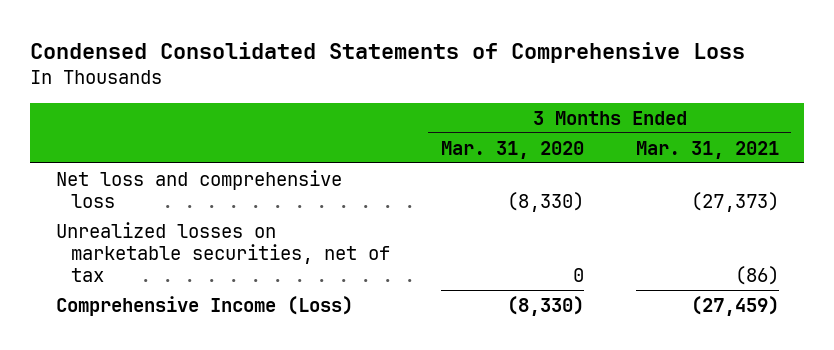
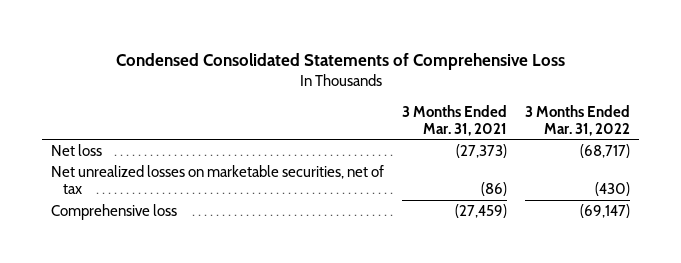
[441,140,585,159] Mar. 31, 2020 -> none
none -> [524,104,630,136] 3 Months Ended Mar. 31, 2022
[55,169,342,208] Net loss and comprehensive loss -> [51,143,103,156] Net loss
[55,221,390,283] Unrealized losses on marketable securities, net of tax -> [51,164,385,195] Net unrealized losses on marketable securities, net of tax
[55,295,353,316] Comprehensive Income (Loss) -> [51,203,178,220] Comprehensive loss

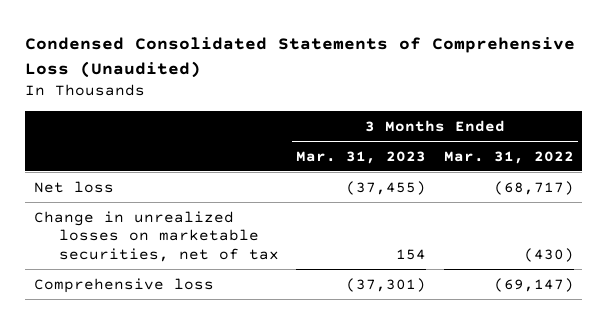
[115,52,565,70] Condensed Consolidated Statements of Comprehensive Loss -> [24,37,575,79] Condensed Consolidated Statements of Comprehensive Loss (Unaudited)
[402,104,508,136] 3 Months Ended Mar. 31, 2021 -> none
none -> [296,150,427,164] Mar. 31, 2023
[51,164,385,195] Net unrealized losses on marketable securities, net of tax -> [33,210,279,262] Change in unrealized losses on marketable securities, net of tax

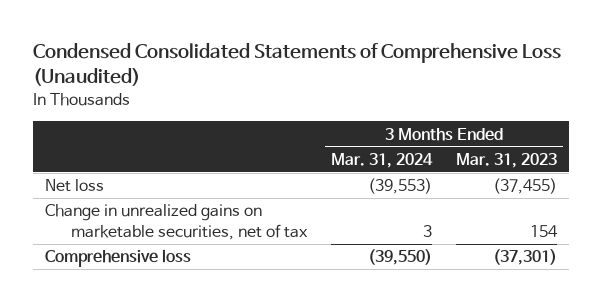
[443,150,574,164] Mar. 31, 2022 -> none
none -> [330,152,433,168] Mar. 31, 2024
[33,210,279,262] Change in unrealized losses on marketable securities, net of tax -> [45,204,308,241] Change in unrealized gains on marketable securities, net of tax

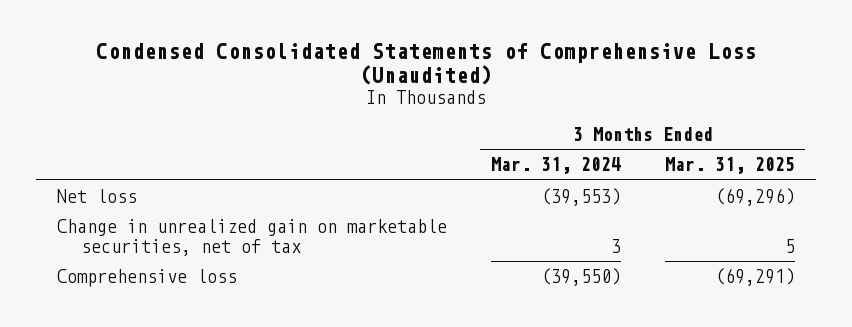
[455,152,557,168] Mar. 31, 2023 -> none
none -> [664,157,795,175] Mar. 31, 2025
[45,204,308,241] Change in unrealized gains on marketable securities, net of tax -> [57,219,448,256] Change in unrealized gain on marketable securities, net of tax

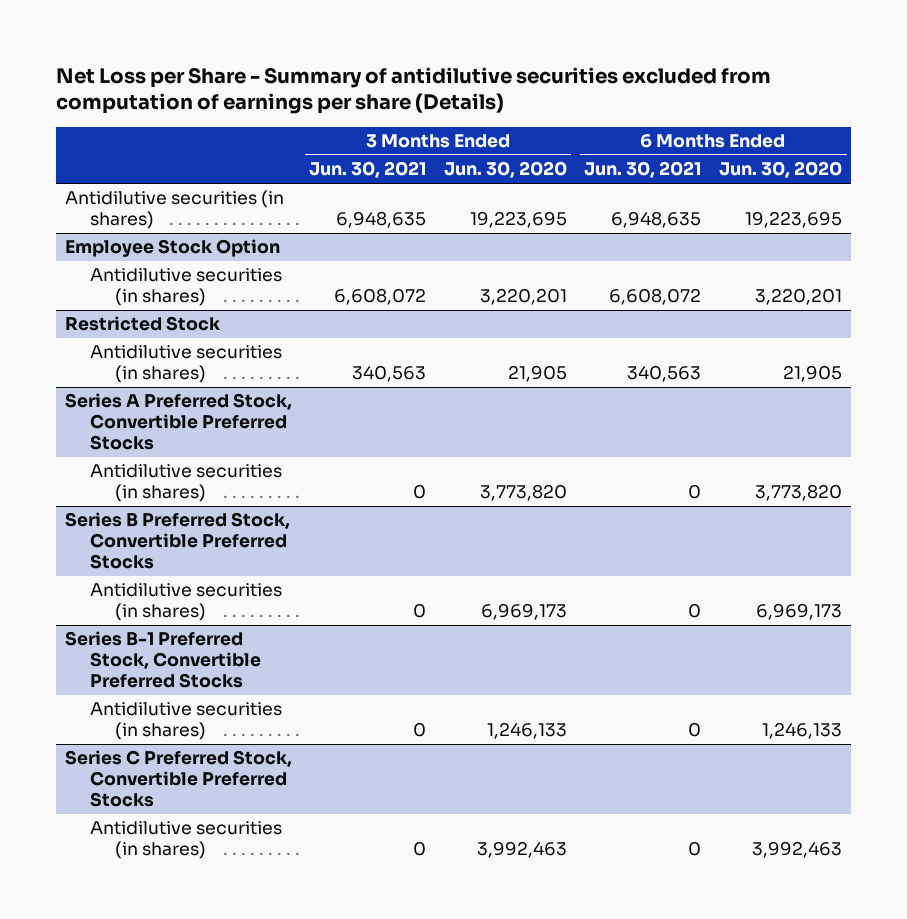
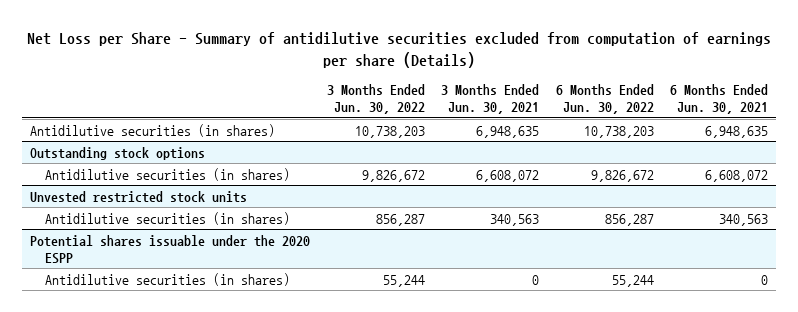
[443,161,567,179] Jun. 30, 2020 -> none
[719,161,843,179] Jun. 30, 2020 -> none
none -> [326,83,425,115] 3 Months Ended Jun. 30, 2022
none -> [555,83,654,115] 6 Months Ended Jun. 30, 2022
[64,239,280,258] Employee Stock Option -> [29,146,205,160] Outstanding stock options
[64,316,221,332] Restricted Stock -> [29,190,247,203] Unvested restricted stock units
[64,393,292,451] Series A Preferred Stock, Convertible Preferred Stocks -> none
[89,464,282,503] Antidilutive securities (in shares) -> none
[64,512,290,570] Series B Preferred Stock, Convertible Preferred Stocks -> none
[89,583,282,622] Antidilutive securities (in shares) -> none
[64,631,261,689] Series B-1 Preferred Stock, Convertible Preferred Stocks -> none
[89,702,282,741] Antidilutive securities (in shares) -> none
[64,750,292,808] Series C Preferred Stock, Convertible Preferred Stocks -> none
none -> [29,234,310,264] Potential shares issuable under the 2020 ESPP

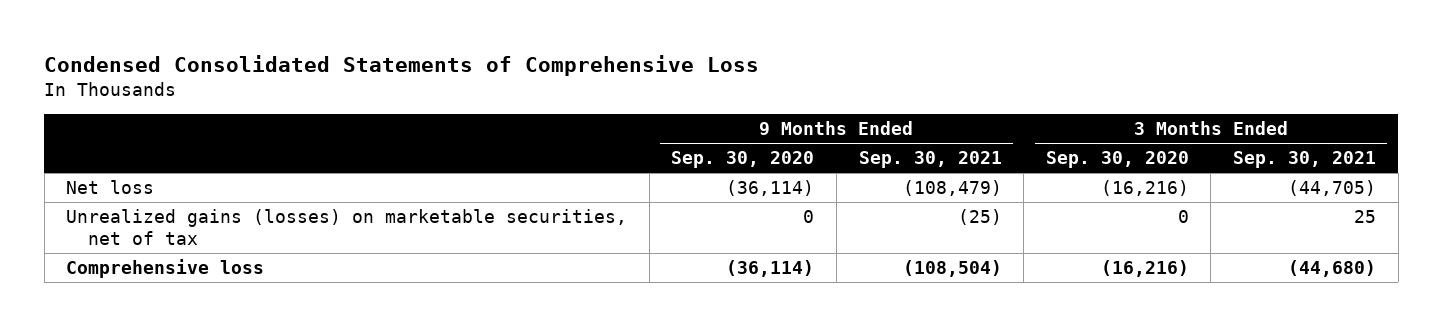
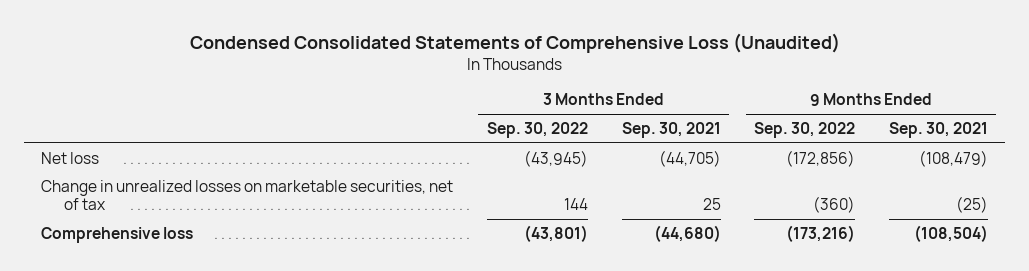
[44,54,760,76] Condensed Consolidated Statements of Comprehensive Loss -> [189,32,840,53] Condensed Consolidated Statements of Comprehensive Loss (Unaudited)
[671,151,815,169] Sep. 30, 2020 -> none
[1045,151,1189,169] Sep. 30, 2020 -> none
none -> [486,121,588,138] Sep. 30, 2022
none -> [754,121,856,138] Sep. 30, 2022
[66,209,628,245] Unrealized gains (losses) on marketable securities, net of tax -> [41,179,454,211] Change in unrealized losses on marketable securities, net of tax

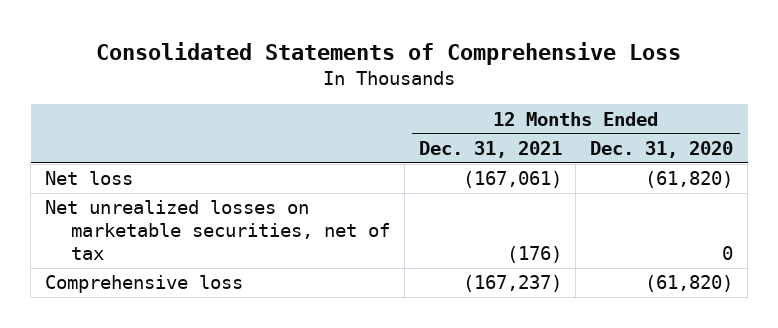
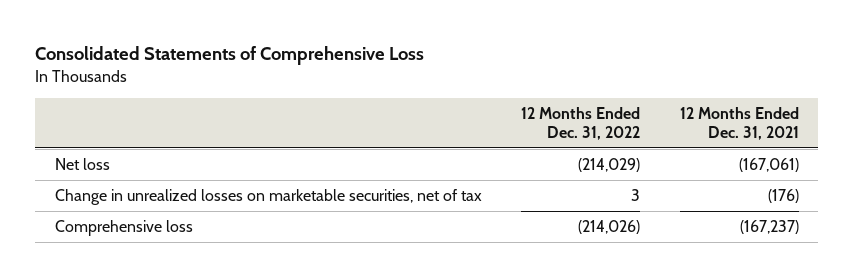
[590,140,734,158] Dec. 31, 2020 -> none
none -> [521,107,641,141] 12 Months Ended Dec. 31, 2022
[44,200,391,260] Net unrealized losses on marketable securities, net of tax -> [55,189,483,206] Change in unrealized losses on marketable securities, net of tax

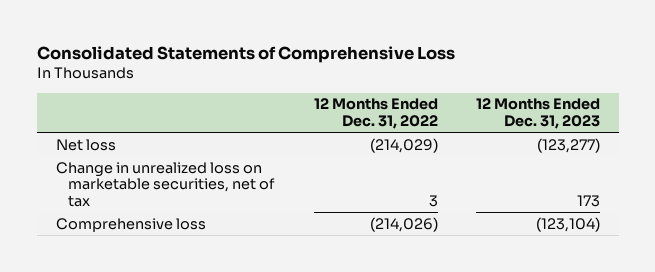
[679,107,799,141] 12 Months Ended Dec. 31, 2021 -> none
none -> [475,98,600,129] 12 Months Ended Dec. 31, 2023
[55,189,483,206] Change in unrealized losses on marketable securities, net of tax -> [55,161,276,208] Change in unrealized loss on marketable securities, net of tax

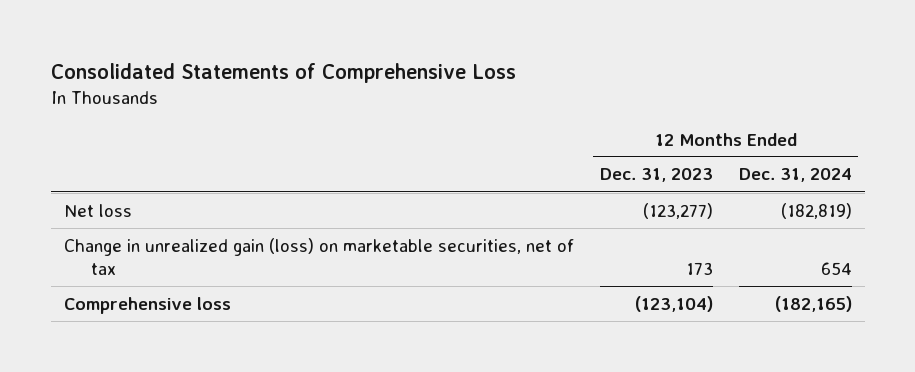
[313,98,438,129] 12 Months Ended Dec. 31, 2022 -> none
none -> [738,168,852,183] Dec. 31, 2024
[55,161,276,208] Change in unrealized loss on marketable securities, net of tax -> [63,237,574,275] Change in unrealized gain (loss) on marketable securities, net of tax

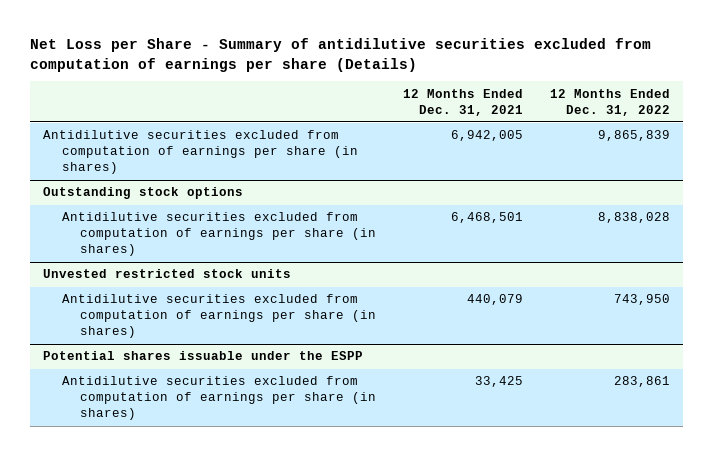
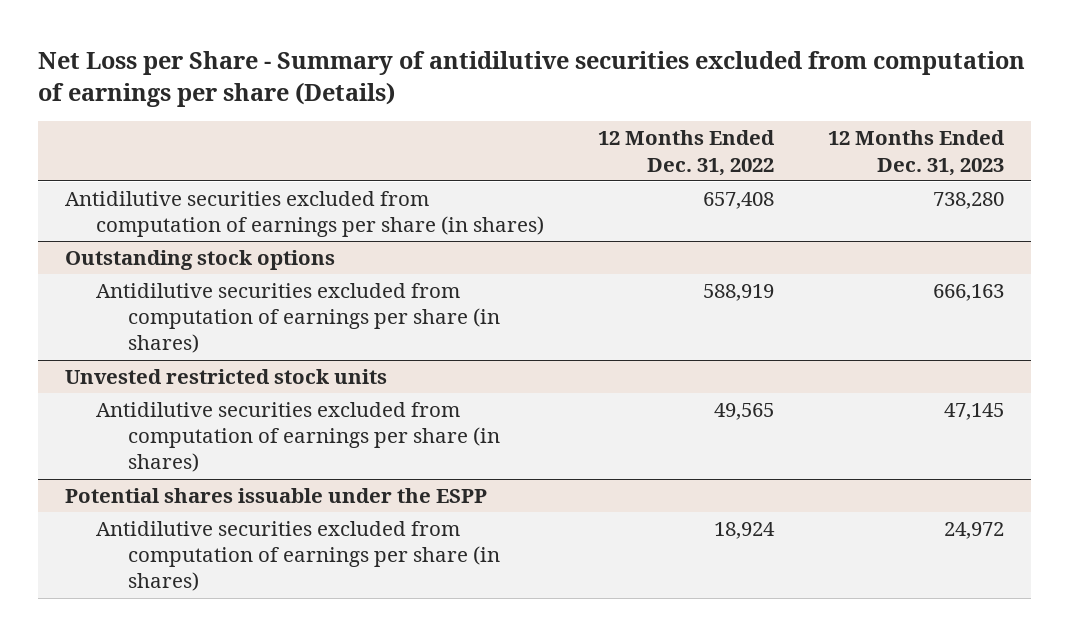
[403,88,524,116] 12 Months Ended Dec. 31, 2021 -> none
none -> [827,130,1005,176] 12 Months Ended Dec. 31, 2023
[597,130,670,142] 9,865,839 -> [703,191,775,209] 657,408
[597,212,670,224] 8,838,028 -> [703,283,775,301] 588,919
[613,294,670,306] 743,950 -> [714,402,775,420] 49,565
[613,376,670,388] 283,861 -> [714,521,776,539] 18,924

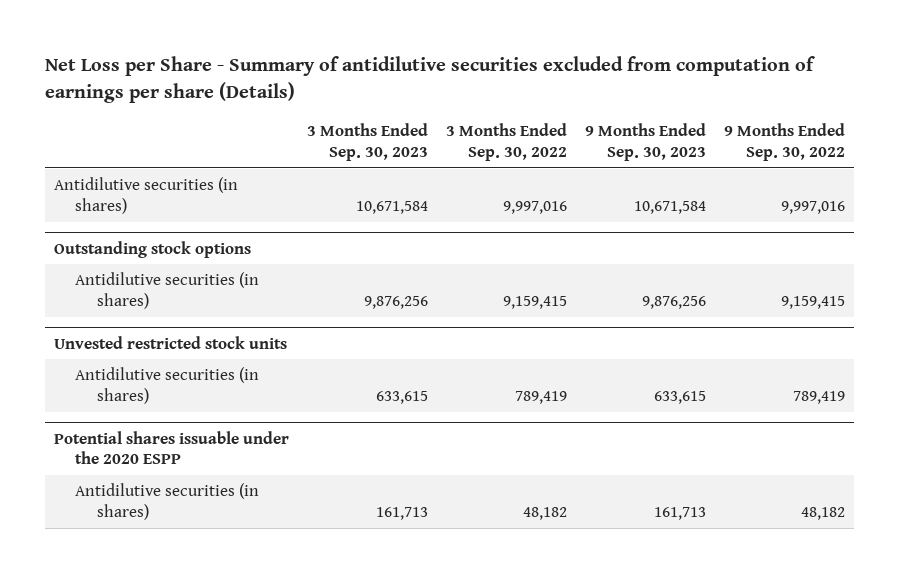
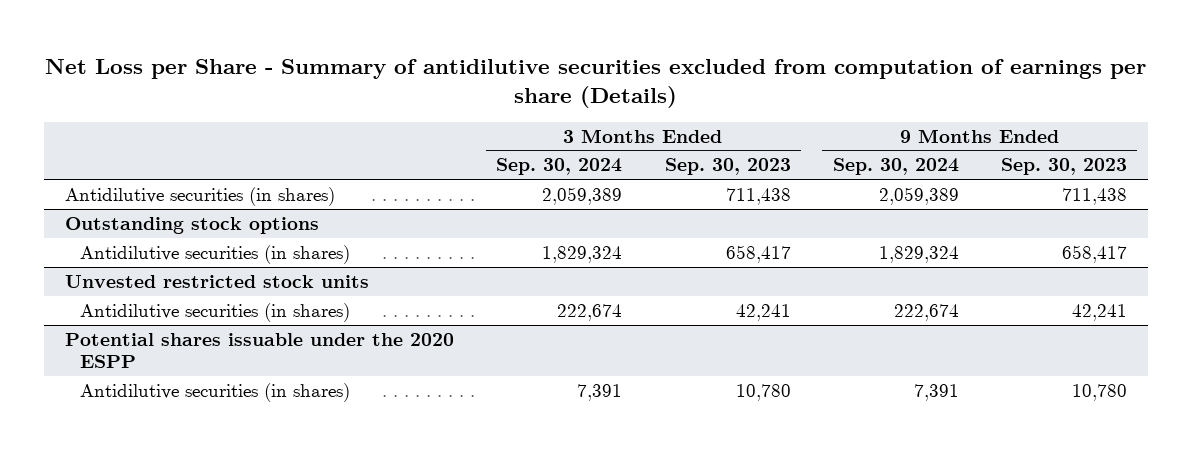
[446,123,568,161] 3 Months Ended Sep. 30, 2022 -> none
[724,123,846,161] 9 Months Ended Sep. 30, 2022 -> none
none -> [496,158,623,176] Sep. 30, 2024
none -> [832,158,959,176] Sep. 30, 2024
[356,201,429,215] 10,671,584 -> [725,187,791,205] 711,438
[634,201,707,215] 10,671,584 -> [1061,187,1127,205] 711,438
[364,296,429,310] 9,876,256 -> [725,244,791,263] 658,417
[642,296,707,310] 9,876,256 -> [1061,244,1127,263] 658,417
[376,391,429,405] 633,615 -> [735,303,791,321] 42,241
[654,391,707,405] 633,615 -> [1071,303,1127,321] 42,241
[376,507,429,521] 161,713 -> [735,383,791,401] 10,780
[654,507,707,521] 161,713 -> [1071,383,1127,401] 10,780

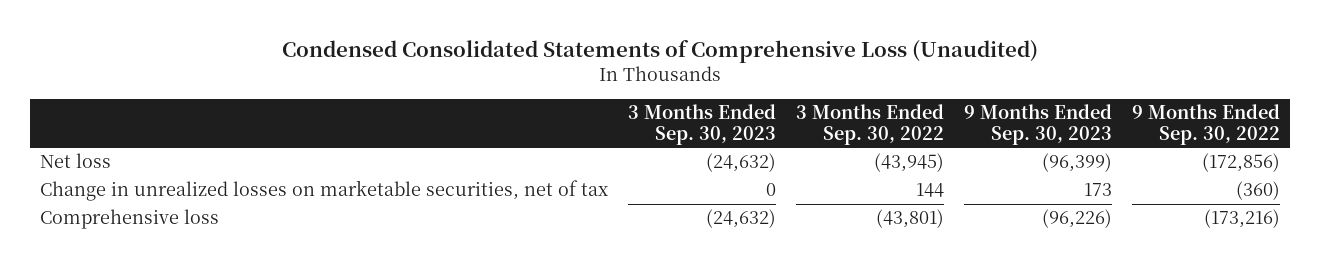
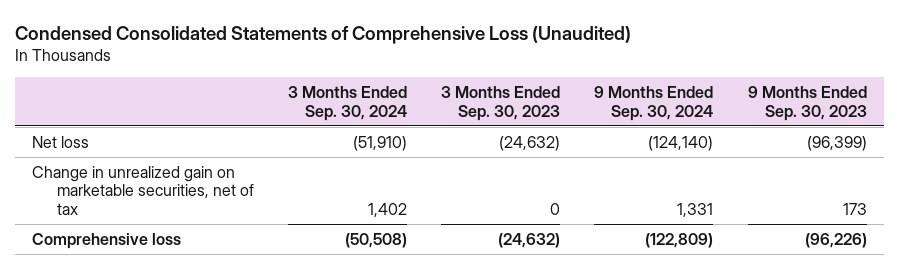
[795,104,944,146] 3 Months Ended Sep. 30, 2022 -> none
[1131,104,1280,146] 9 Months Ended Sep. 30, 2022 -> none
none -> [288,86,408,121] 3 Months Ended Sep. 30, 2024
none -> [594,86,714,121] 9 Months Ended Sep. 30, 2024
[39,180,608,202] Change in unrealized losses on marketable securities, net of tax -> [32,165,254,215] Change in unrealized gain on marketable securities, net of tax

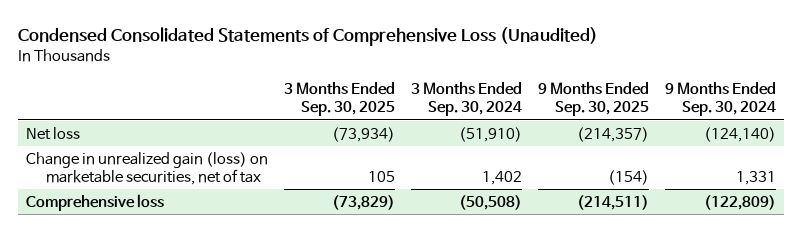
[441,86,561,121] 3 Months Ended Sep. 30, 2023 -> none
[747,86,867,121] 9 Months Ended Sep. 30, 2023 -> none
none -> [284,82,396,117] 3 Months Ended Sep. 30, 2025
none -> [538,82,650,117] 9 Months Ended Sep. 30, 2025
[32,165,254,215] Change in unrealized gain on marketable securities, net of tax -> [26,151,269,186] Change in unrealized gain (loss) on marketable securities, net of tax

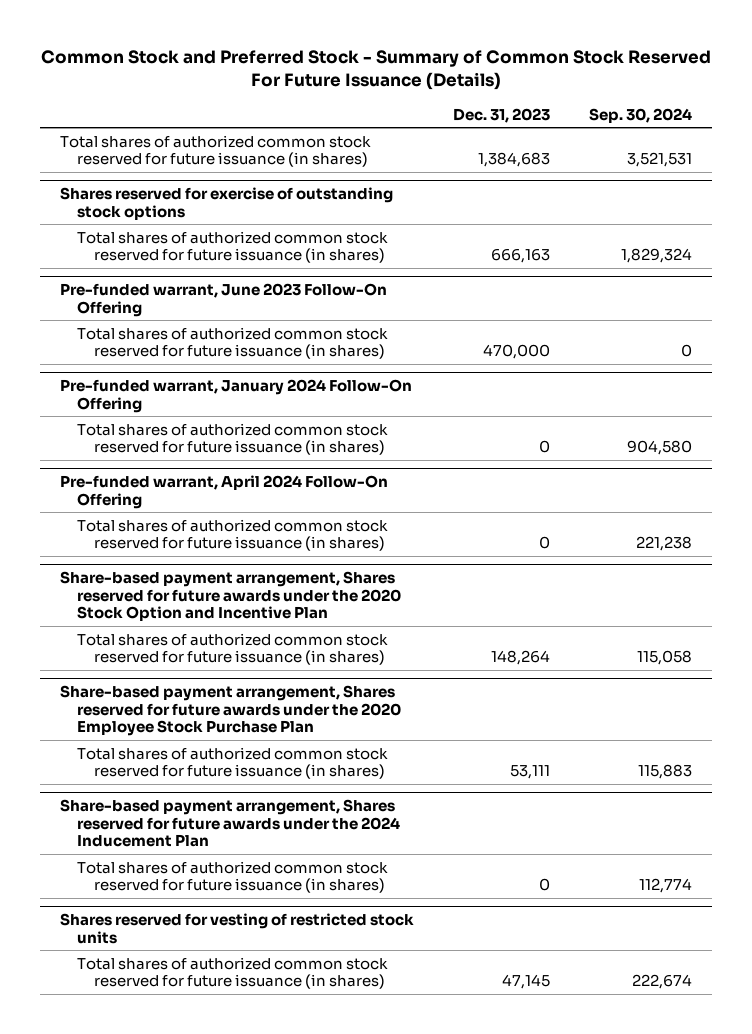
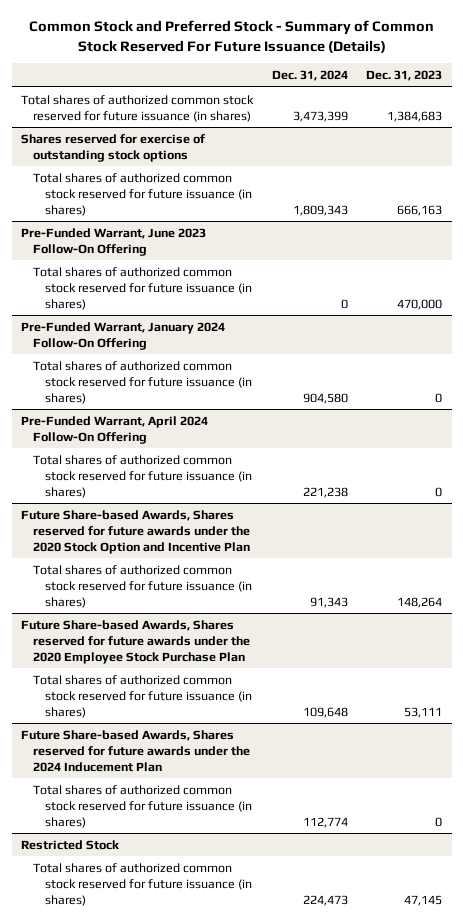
[589,107,693,123] Sep. 30, 2024 -> none
none -> [271,70,348,82] Dec. 31, 2024
[59,283,387,317] Pre-funded warrant, June 2023 Follow-On Offering -> [21,227,207,256] Pre-Funded Warrant, June 2023 Follow-On Offering
[59,379,412,413] Pre-funded warrant, January 2024 Follow-On Offering -> [21,321,226,350] Pre-Funded Warrant, January 2024 Follow-On Offering
[59,475,388,509] Pre-funded warrant, April 2024 Follow-On Offering -> [21,415,209,444] Pre-Funded Warrant, April 2024 Follow-On Offering
[59,571,401,622] Share-based payment arrangement, Shares reserved for future awards under the 2020 Stock Option and Incentive Plan -> [21,509,251,554] Future Share-based Awards, Shares reserved for future awards under the 2020 Stock Option and Incentive Plan
[59,685,401,737] Share-based payment arrangement, Shares reserved for future awards under the 2020 Employee Stock Purchase Plan -> [21,619,251,664] Future Share-based Awards, Shares reserved for future awards under the 2020 Employee Stock Purchase Plan
[59,799,400,848] Share-based payment arrangement, Shares reserved for future awards under the 2024 Inducement Plan -> [21,729,251,772] Future Share-based Awards, Shares reserved for future awards under the 2024 Inducement Plan
[59,913,414,944] Shares reserved for vesting of restricted stock units -> [21,839,120,850] Restricted Stock

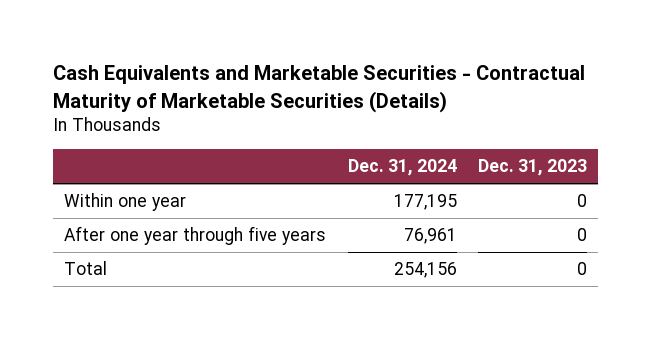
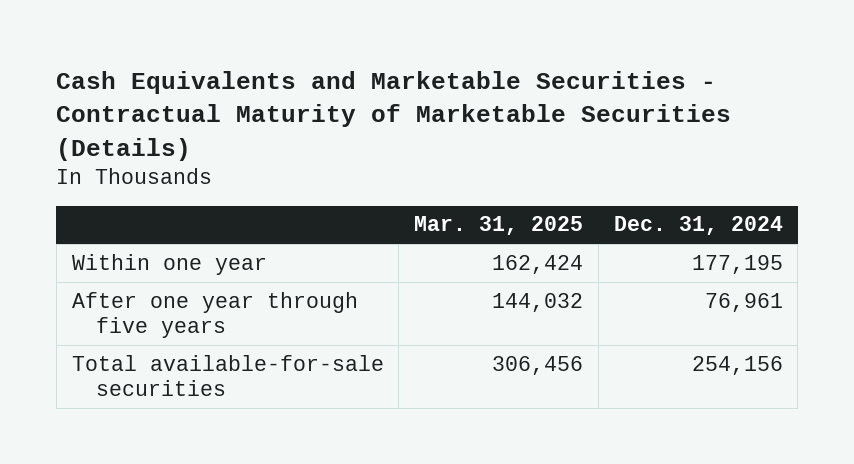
[478,159,588,177] Dec. 31, 2023 -> none
none -> [414,216,584,236] Mar. 31, 2025
[63,261,107,276] Total -> [71,354,384,397] Total available-for-sale securities

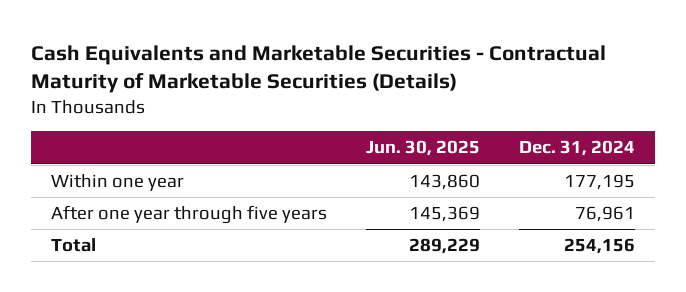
[414,216,584,236] Mar. 31, 2025 -> none
none -> [365,140,480,157] Jun. 30, 2025
[71,354,384,397] Total available-for-sale securities -> [50,238,96,253] Total

